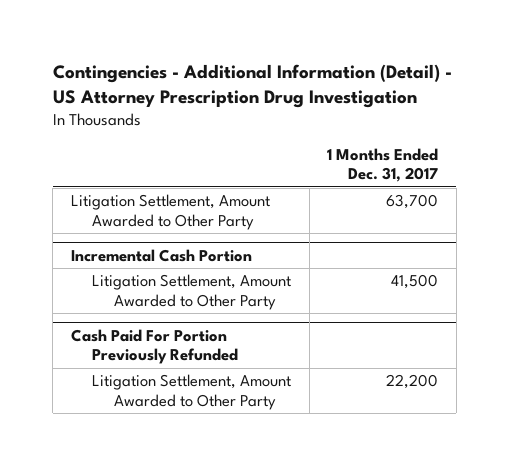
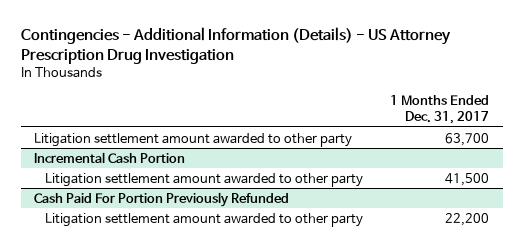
[52,64,452,109] Contingencies - Additional Information (Detail) - US Attorney Prescription Drug Investigation -> [20,27,451,65] Contingencies - Additional Information (Details) - US Attorney Prescription Drug Investigation
[70,194,270,230] Litigation Settlement, Amount Awarded to Other Party -> [34,132,353,147] Litigation settlement amount awarded to other party
[92,274,292,310] Litigation Settlement, Amount Awarded to Other Party -> [44,172,363,187] Litigation settlement amount awarded to other party
[92,374,292,410] Litigation Settlement, Amount Awarded to Other Party -> [44,212,363,227] Litigation settlement amount awarded to other party

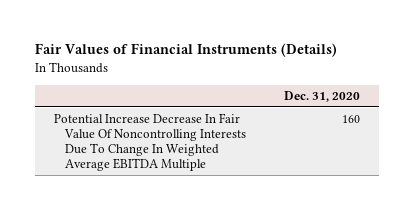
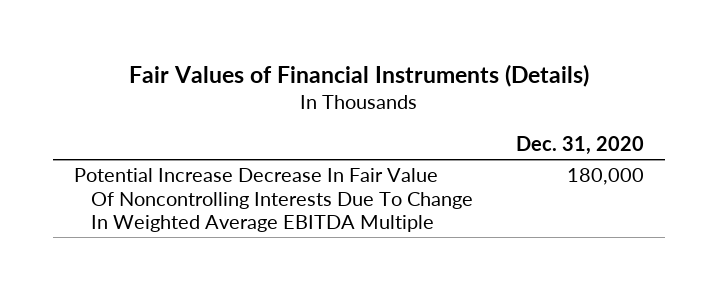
[341,115,360,124] 160 -> [566,168,644,186] 180,000

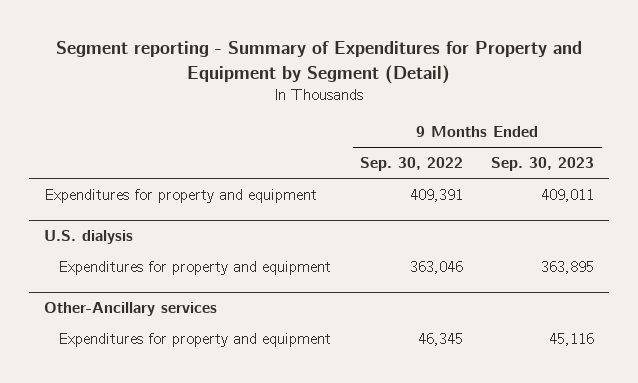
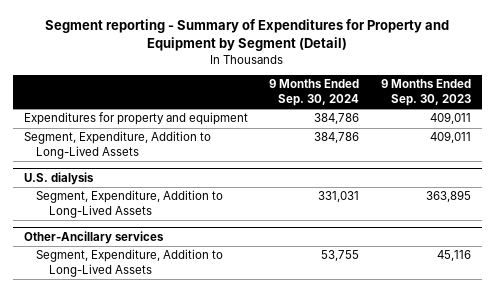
[359,157,463,172] Sep. 30, 2022 -> none
none -> [269,79,360,107] 9 Months Ended Sep. 30, 2024
none -> [23,131,211,160] Segment, Expenditure, Addition to Long-Lived Assets
[58,261,332,276] Expenditures for property and equipment -> [36,190,224,219] Segment, Expenditure, Addition to Long-Lived Assets
[58,333,332,348] Expenditures for property and equipment -> [36,249,224,278] Segment, Expenditure, Addition to Long-Lived Assets

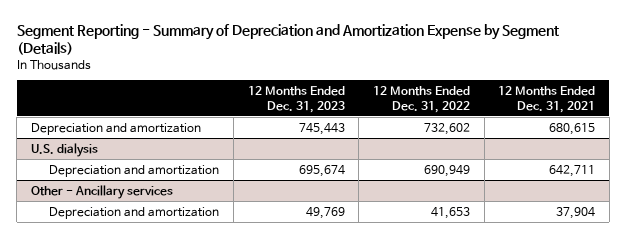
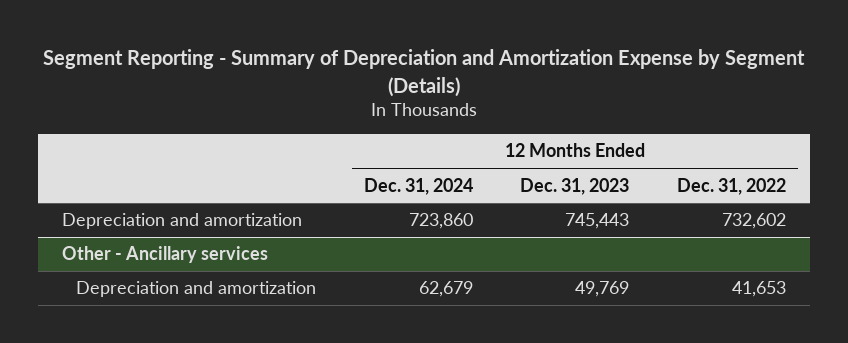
[498,85,596,113] 12 Months Ended Dec. 31, 2021 -> none
none -> [363,177,473,195] Dec. 31, 2024
[30,142,98,157] U.S. dialysis -> none
[49,164,220,177] Depreciation and amortization -> none

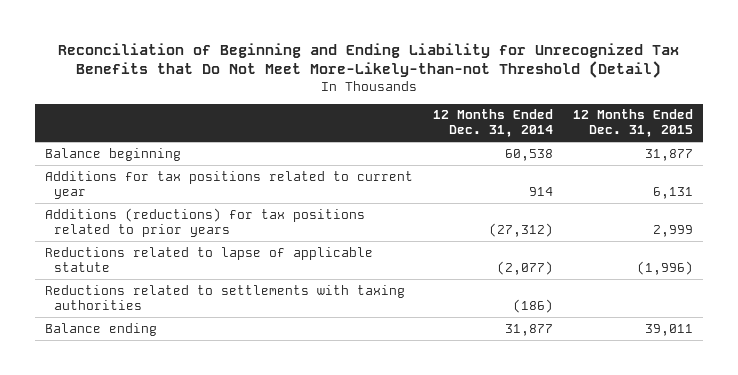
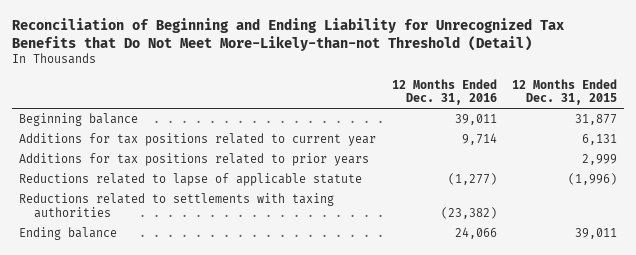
[432,109,553,138] 12 Months Ended Dec. 31, 2014 -> none
none -> [391,78,497,106] 12 Months Ended Dec. 31, 2016
[45,147,182,161] Balance beginning -> [19,113,139,127] Beginning balance
[45,207,366,237] Additions (reductions) for tax positions related to prior years -> [19,153,370,167] Additions for tax positions related to prior years
[45,322,158,336] Balance ending -> [19,227,118,241] Ending balance

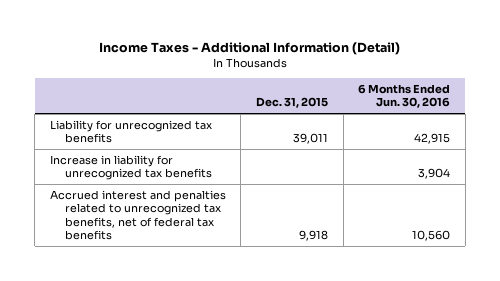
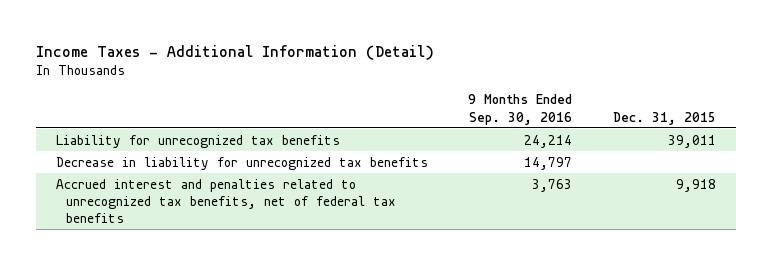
[358,83,451,109] 6 Months Ended Jun. 30, 2016 -> none
none -> [468,94,573,125] 9 Months Ended Sep. 30, 2016
[49,155,212,181] Increase in liability for unrecognized tax benefits -> [55,156,428,170] Decrease in liability for unrecognized tax benefits

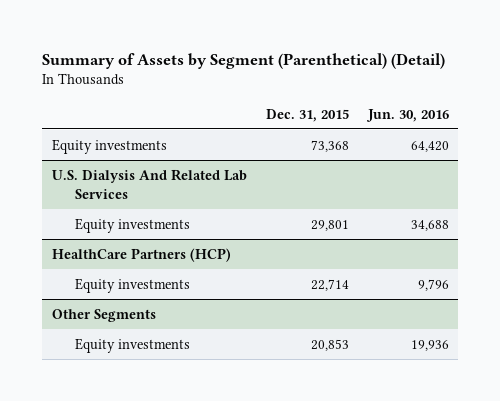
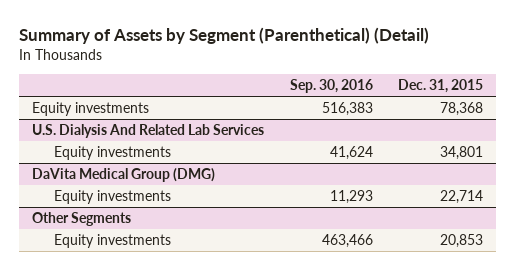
[365,108,449,122] Jun. 30, 2016 -> none
none -> [289,79,373,94] Sep. 30, 2016
[310,139,349,152] 73,368 -> [440,102,484,117] 78,368
[51,247,231,262] HealthCare Partners (HCP) -> none
[310,219,349,231] 29,801 -> [440,146,484,161] 34,801
none -> [31,168,215,183] DaVita Medical Group (DMG)

